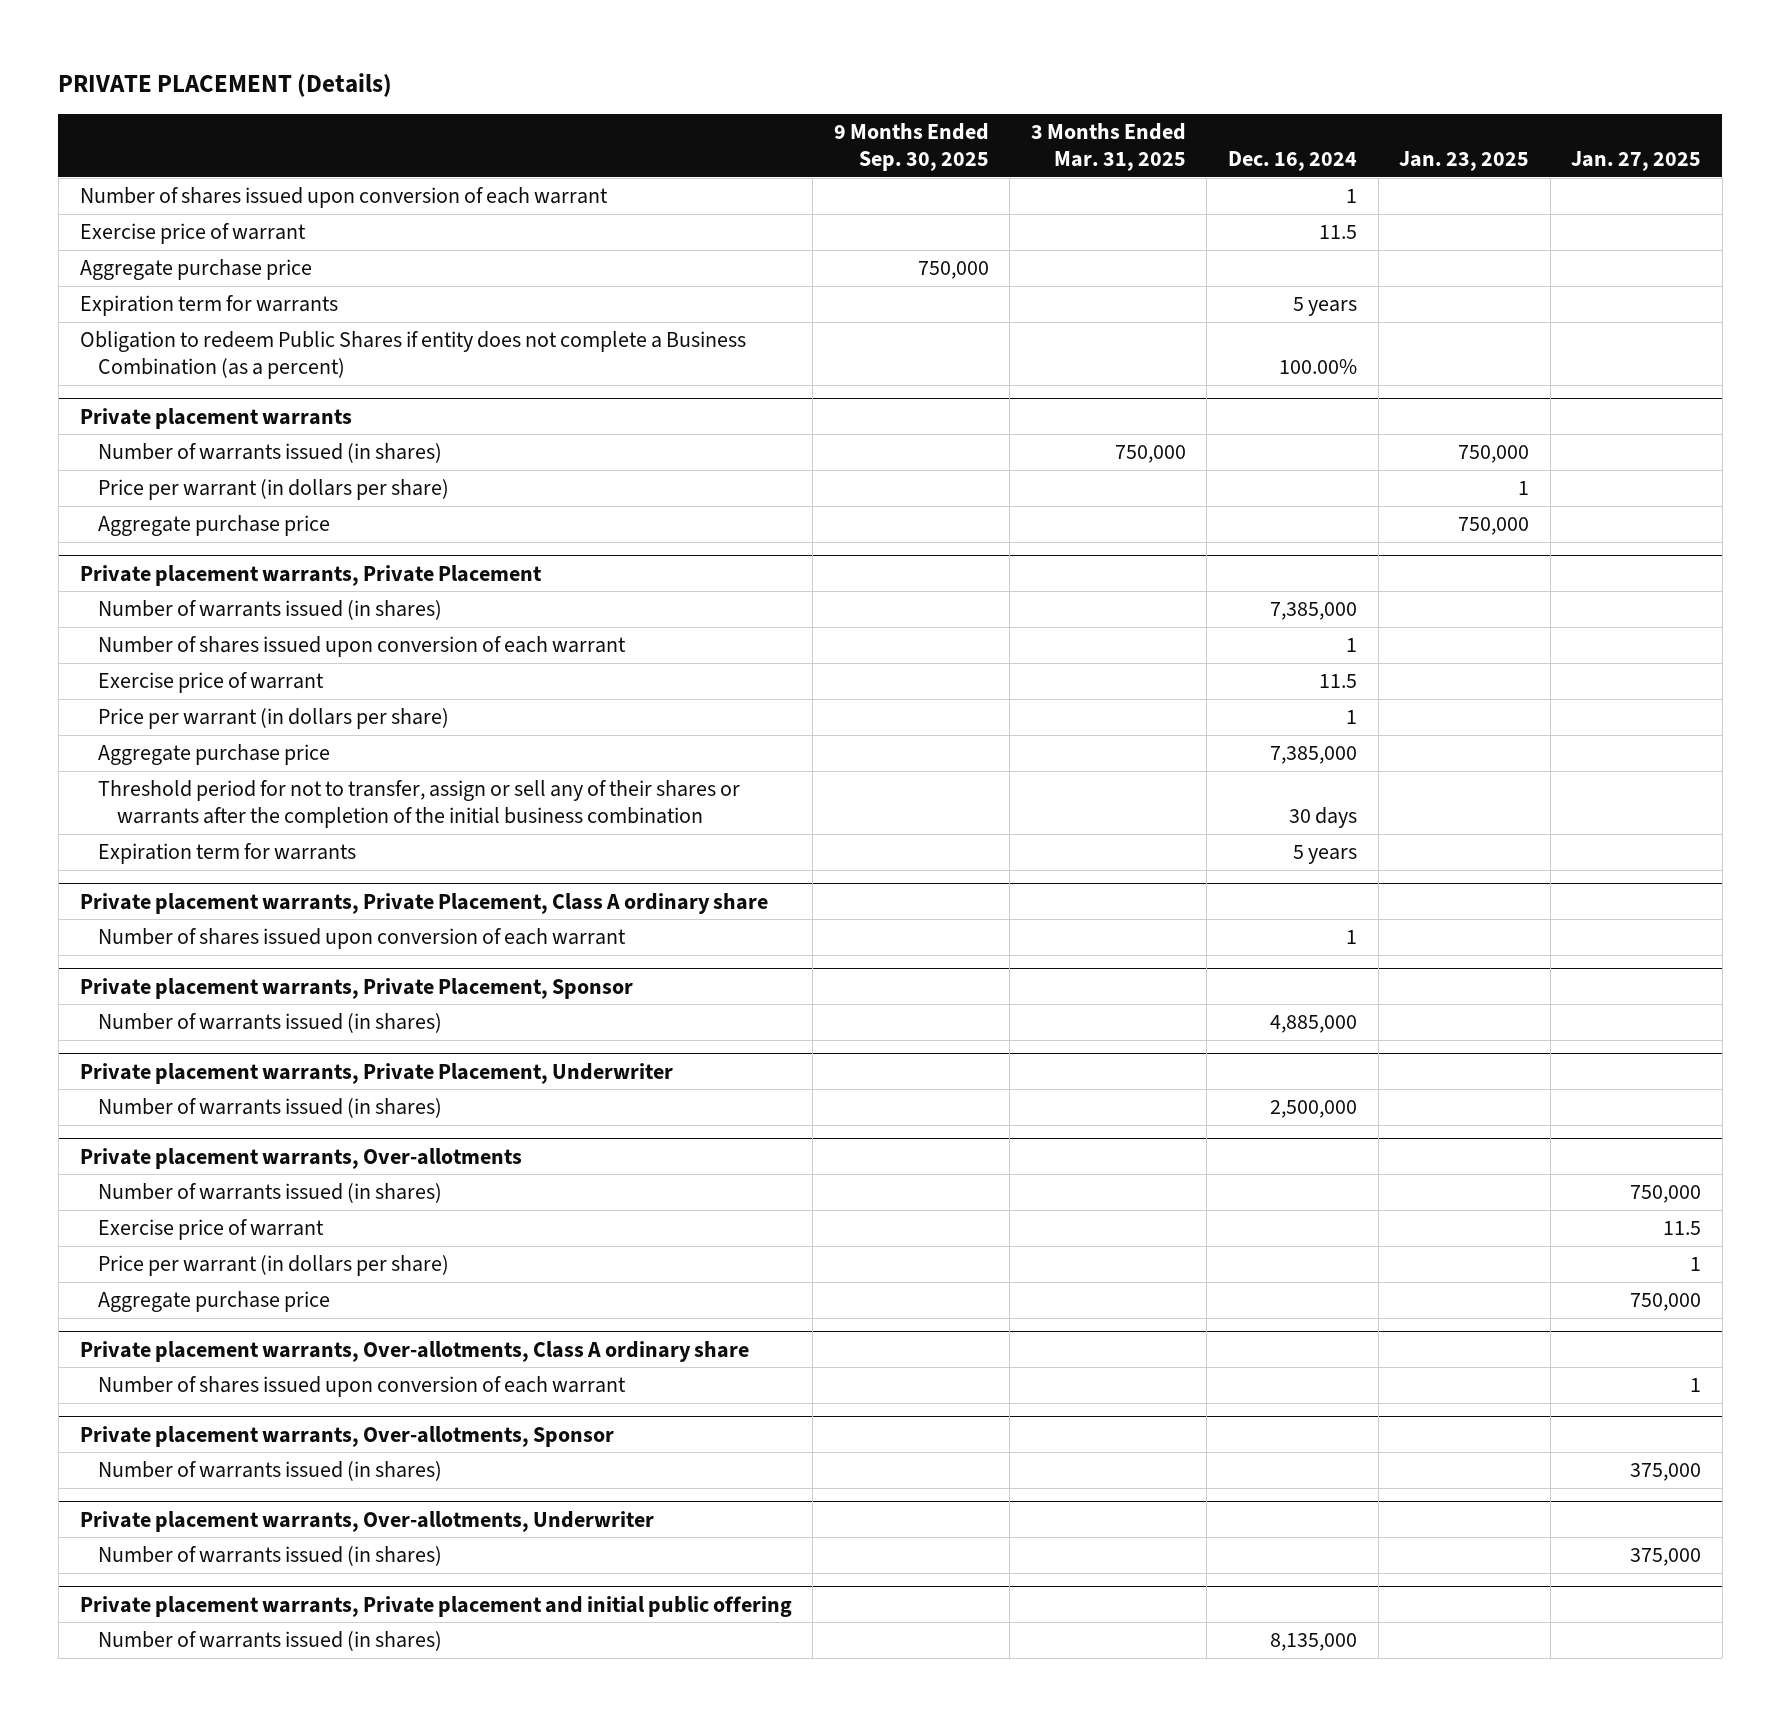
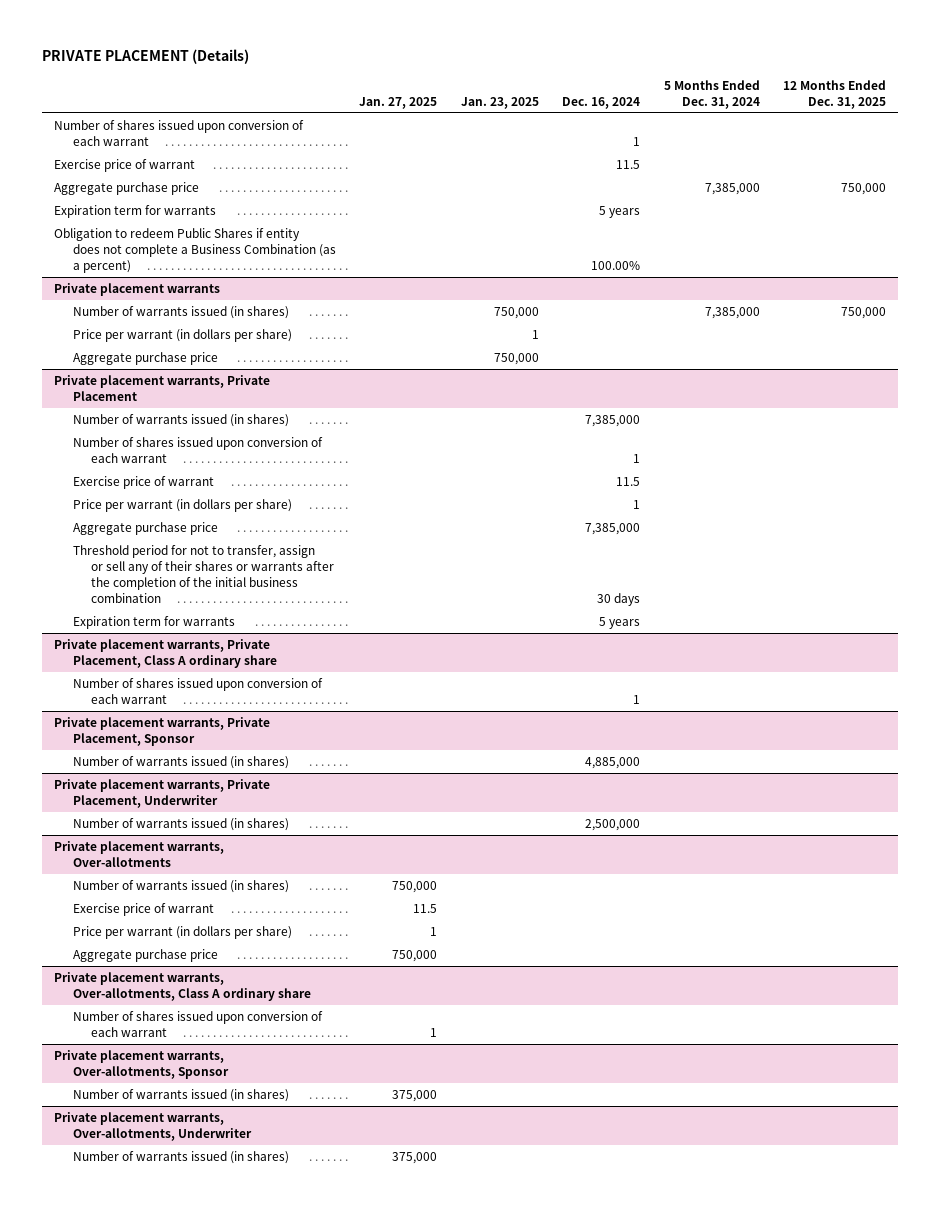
[833,123,989,172] 9 Months Ended Sep. 30, 2025 -> none
[1030,123,1186,172] 3 Months Ended Mar. 31, 2025 -> none
none -> [663,79,760,109] 5 Months Ended Dec. 31, 2024
none -> [782,79,886,109] 12 Months Ended Dec. 31, 2025
[79,1595,792,1617] Private placement warrants, Private placement and initial public offering -> none
[98,1631,443,1652] Number of warrants issued (in shares) -> none

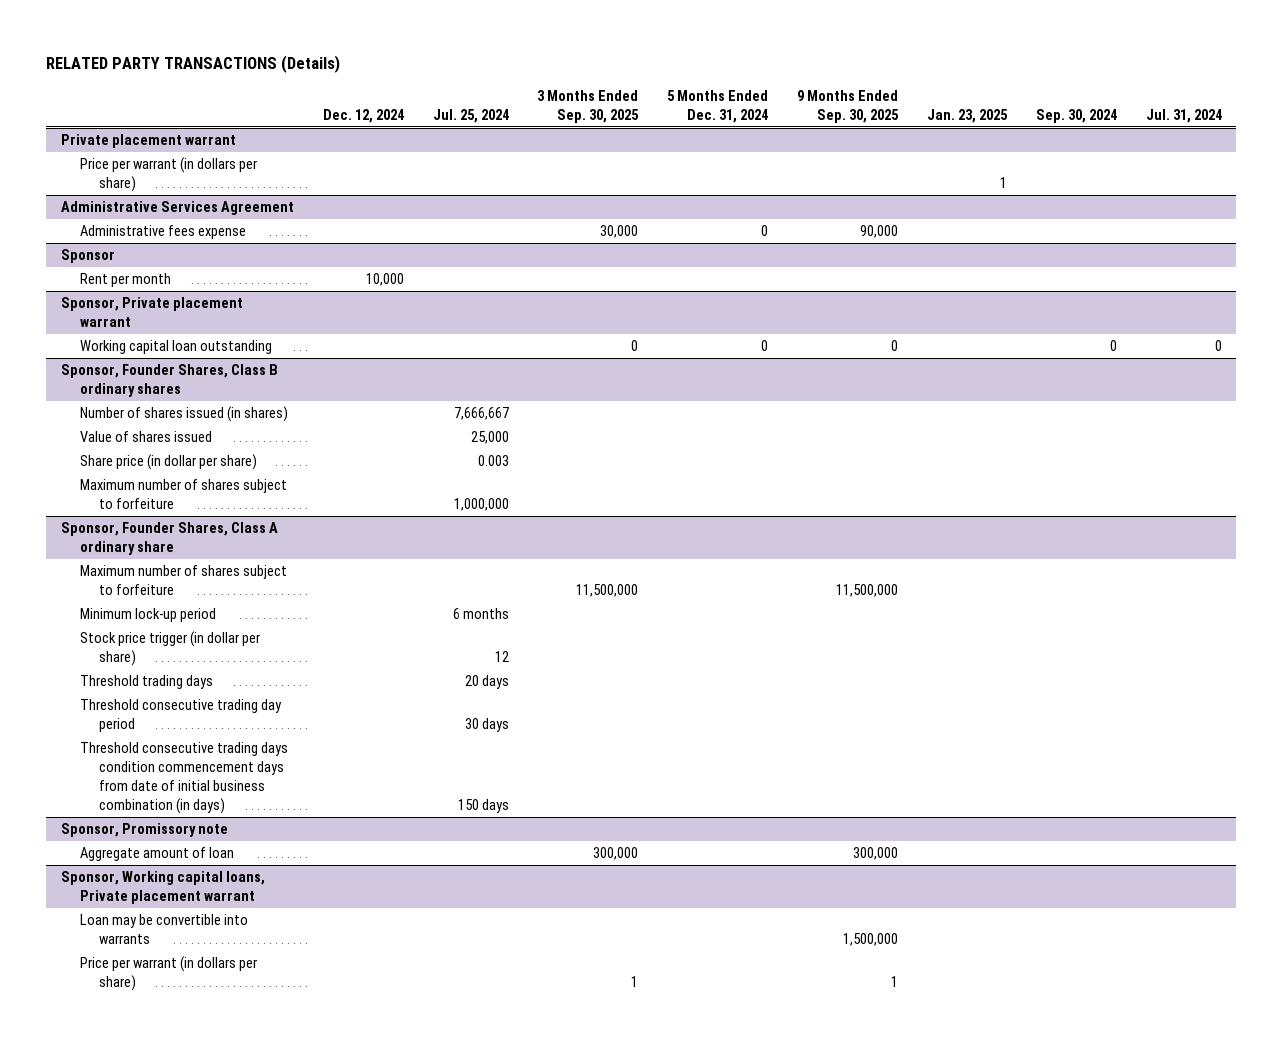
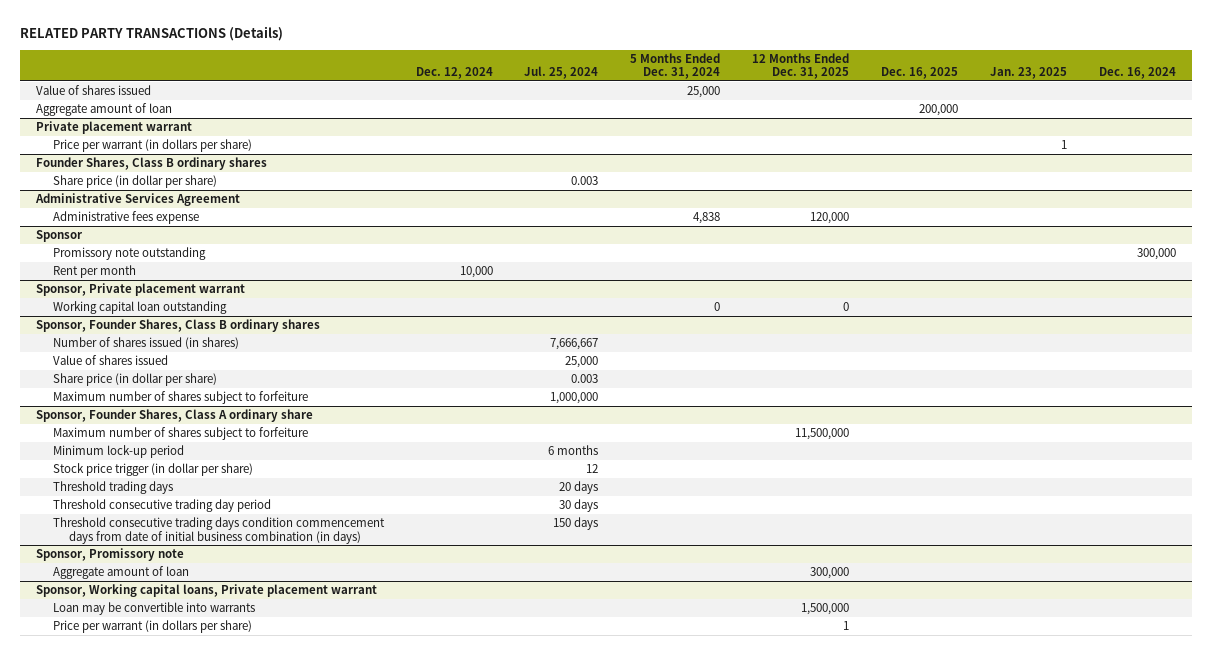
[537,89,640,123] 3 Months Ended Sep. 30, 2025 -> none
[797,89,900,123] 9 Months Ended Sep. 30, 2025 -> none
[1035,108,1117,123] Sep. 30, 2024 -> none
[1145,108,1222,123] Jul. 31, 2024 -> none
none -> [752,52,850,80] 12 Months Ended Dec. 31, 2025
none -> [881,67,959,80] Dec. 16, 2025
none -> [1098,67,1176,80] Dec. 16, 2024
none -> [36,84,152,95] Value of shares issued
none -> [36,102,173,116] Aggregate amount of loan
none -> [36,156,268,170] Founder Shares, Class B ordinary shares
none -> [52,174,217,188] Share price (in dollar per share)
[761,225,769,237] 0 -> [693,211,721,224] 4,838
none -> [52,246,206,260] Promissory note outstanding

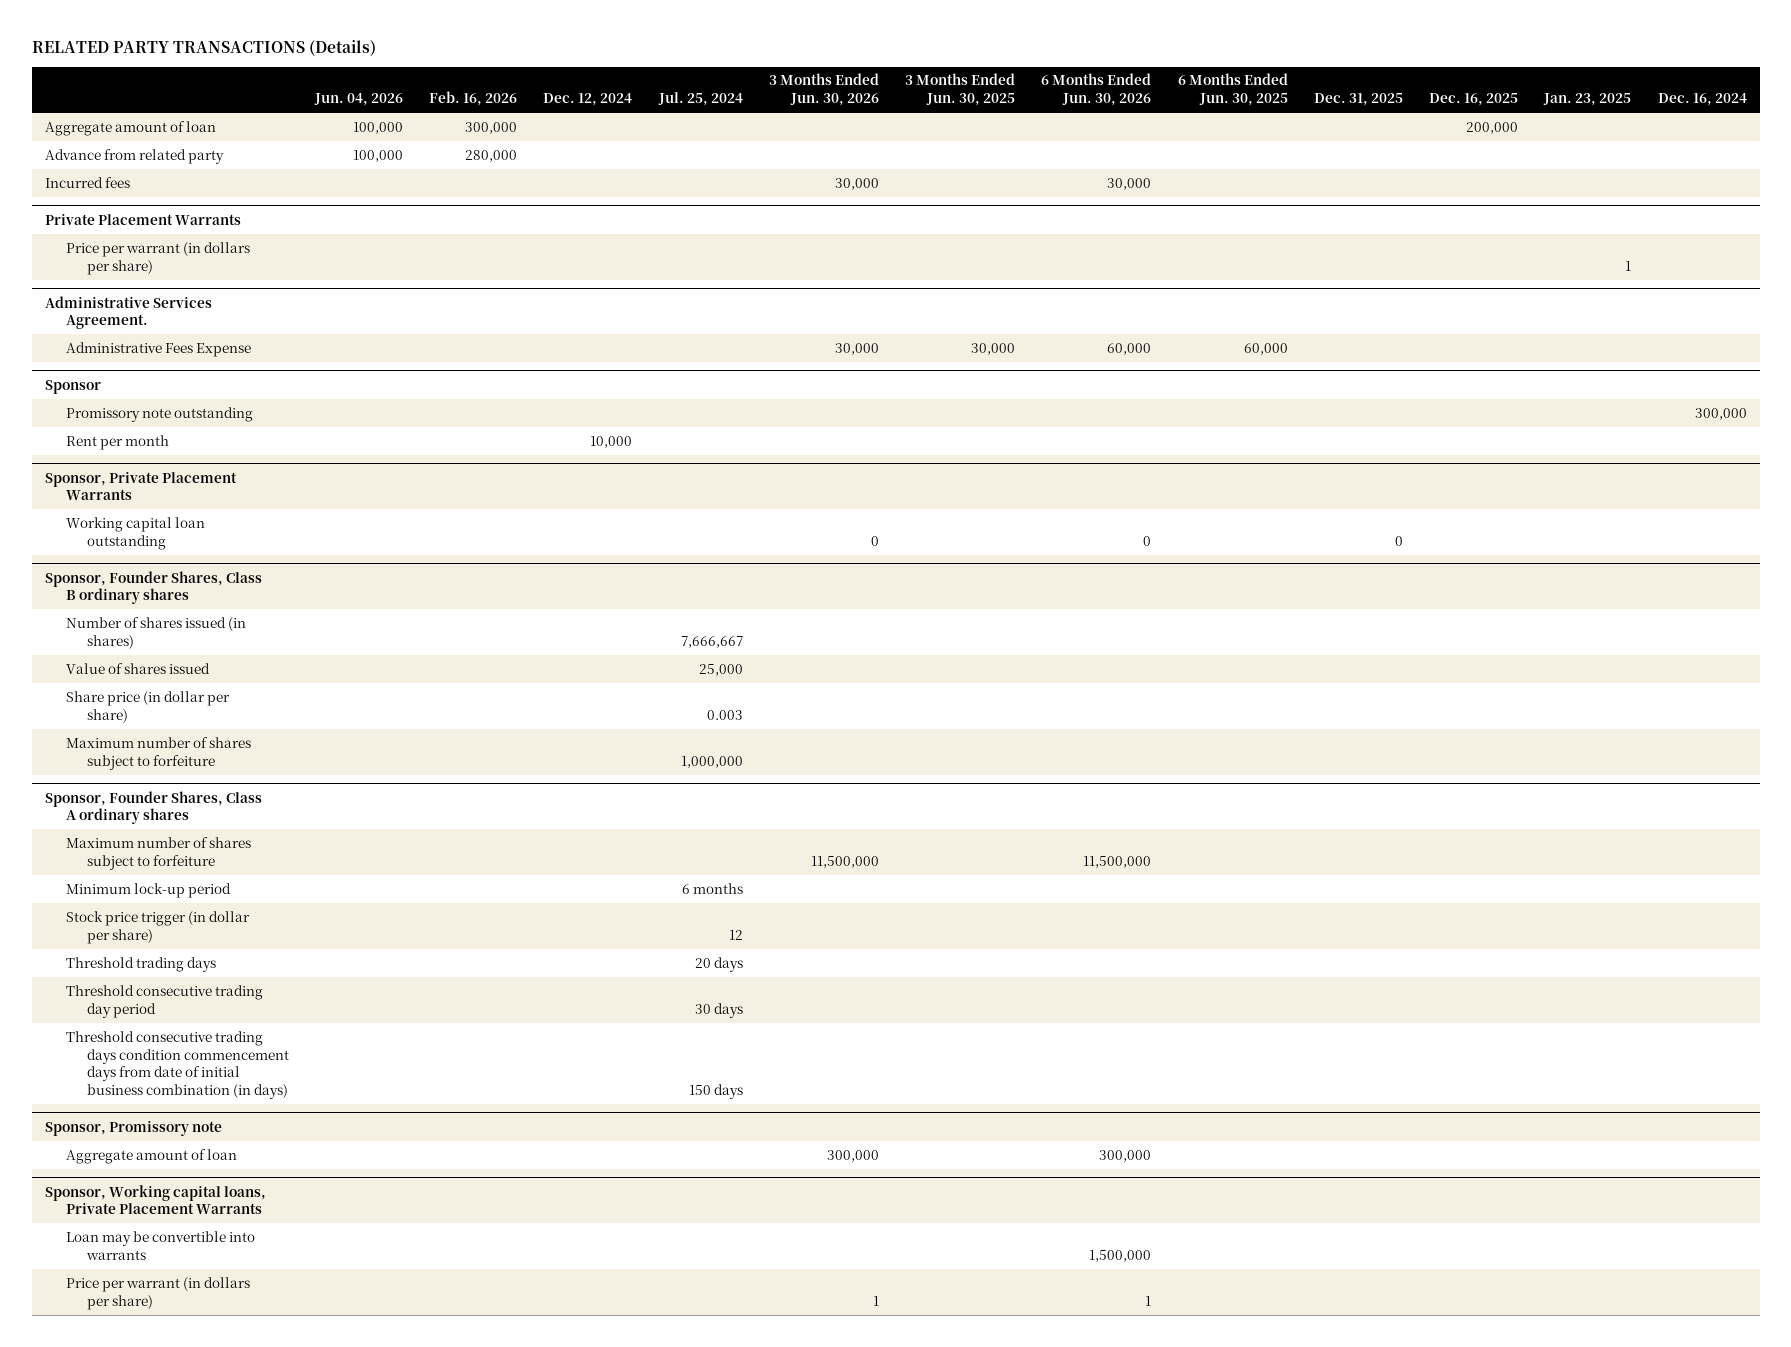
[630,52,721,80] 5 Months Ended Dec. 31, 2024 -> none
[752,52,850,80] 12 Months Ended Dec. 31, 2025 -> none
none -> [313,93,403,107] Jun. 04, 2026
none -> [429,91,518,107] Feb. 16, 2026
none -> [768,73,879,107] 3 Months Ended Jun. 30, 2026
none -> [905,73,1016,107] 3 Months Ended Jun. 30, 2025
none -> [1041,73,1152,107] 6 Months Ended Jun. 30, 2026
none -> [1177,73,1288,107] 6 Months Ended Jun. 30, 2025
none -> [1313,93,1403,107] Dec. 31, 2025
[36,84,152,95] Value of shares issued -> none
none -> [44,148,224,164] Advance from related party
none -> [44,176,130,188] Incurred fees
[36,120,193,134] Private placement warrant -> [44,213,241,225] Private Placement Warrants
[36,156,268,170] Founder Shares, Class B ordinary shares -> none
[52,174,217,188] Share price (in dollar per share) -> none
[35,192,241,206] Administrative Services Agreement -> [44,295,212,330] Administrative Services Agreement.
[52,210,199,224] Administrative fees expense -> [65,341,251,357] Administrative Fees Expense
[36,282,246,296] Sponsor, Private placement warrant -> [44,471,237,501] Sponsor, Private Placement Warrants
[36,408,314,422] Sponsor, Founder Shares, Class A ordinary share -> [44,790,262,825] Sponsor, Founder Shares, Class A ordinary shares
[36,583,378,597] Sponsor, Working capital loans, Private placement warrant -> [44,1184,266,1215] Sponsor, Working capital loans, Private Placement Warrants

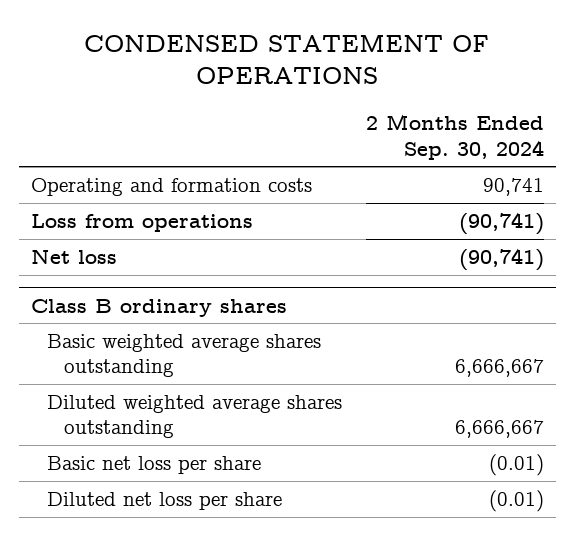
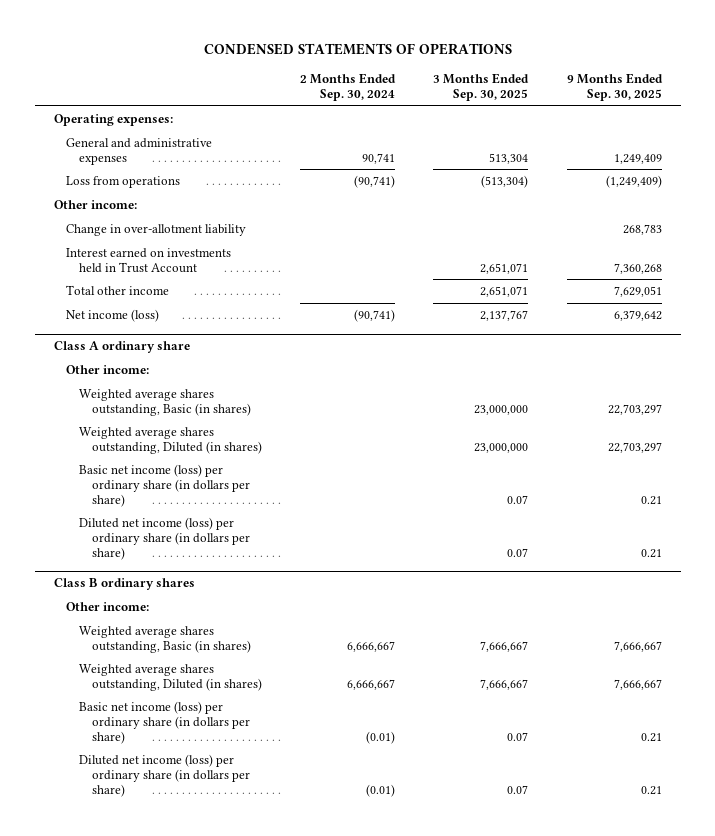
[84,33,490,85] CONDENSED STATEMENT OF OPERATIONS -> [203,43,512,56] CONDENSED STATEMENTS OF OPERATIONS
none -> [433,73,530,102] 3 Months Ended Sep. 30, 2025
none -> [566,73,663,102] 9 Months Ended Sep. 30, 2025
none -> [53,113,173,126] Operating expenses:
[30,178,312,197] Operating and formation costs -> [66,137,213,165] General and administrative expenses
none -> [53,199,137,209] Other income:
none -> [66,223,247,236] Change in over-allotment liability
none -> [66,247,232,273] Interest earned on investments held in Trust Account
none -> [66,284,170,295] Total other income
[30,249,117,265] Net loss -> [66,308,160,322] Net income (loss)
none -> [53,341,190,354] Class A ordinary share
none -> [66,364,150,374] Other income:
none -> [79,388,251,416] Weighted average shares outstanding, Basic (in shares)
none -> [79,426,262,454] Weighted average shares outstanding, Diluted (in shares)
none -> [79,463,250,507] Basic net income (loss) per ordinary share (in dollars per share)
none -> [79,516,250,560] Diluted net income (loss) per ordinary share (in dollars per share)
none -> [66,601,150,611] Other income:
[47,334,322,378] Basic weighted average shares outstanding -> [79,625,251,653] Weighted average shares outstanding, Basic (in shares)
[47,395,343,439] Diluted weighted average shares outstanding -> [79,663,262,691] Weighted average shares outstanding, Diluted (in shares)
[47,456,262,475] Basic net loss per share -> [79,700,250,744] Basic net income (loss) per ordinary share (in dollars per share)
[47,492,283,511] Diluted net loss per share -> [79,753,250,797] Diluted net income (loss) per ordinary share (in dollars per share)

